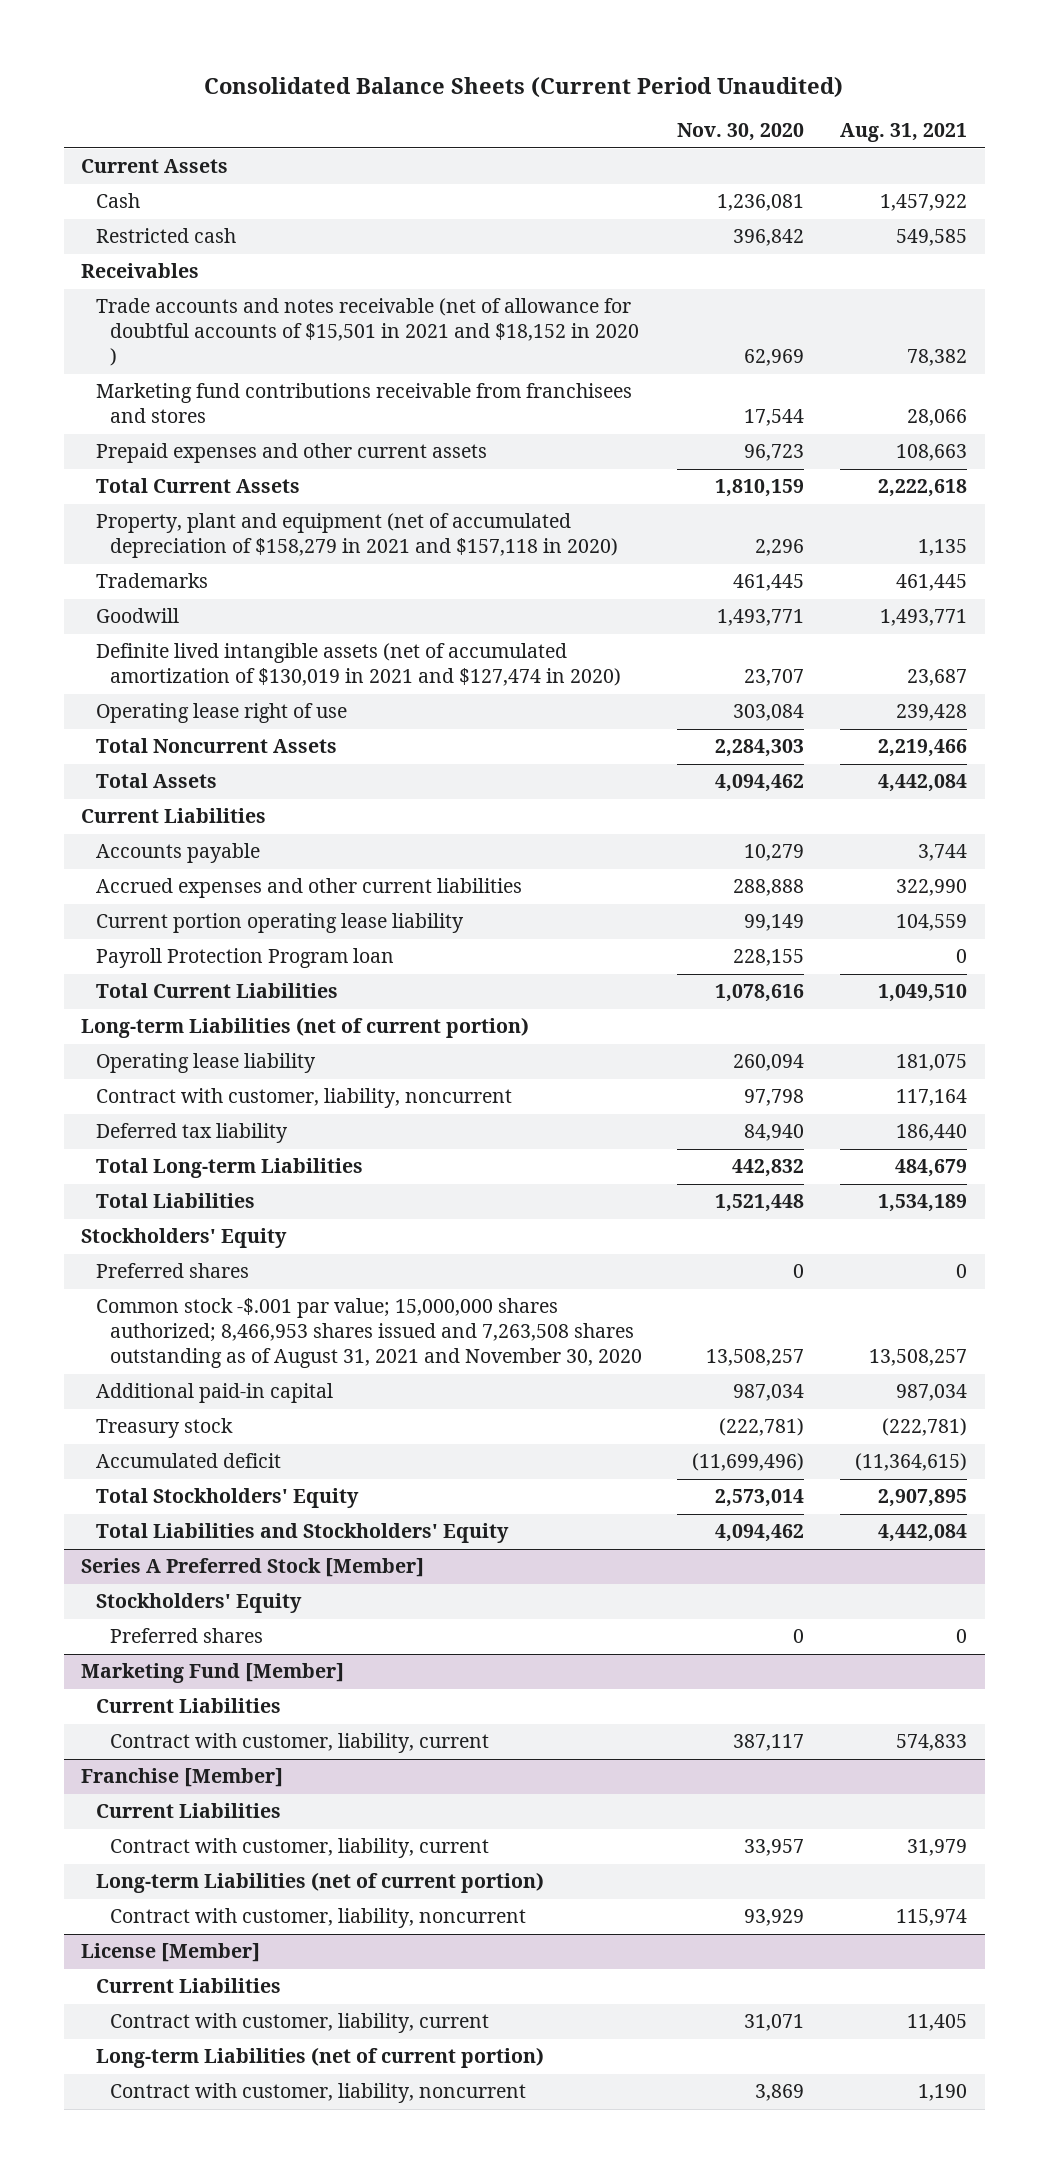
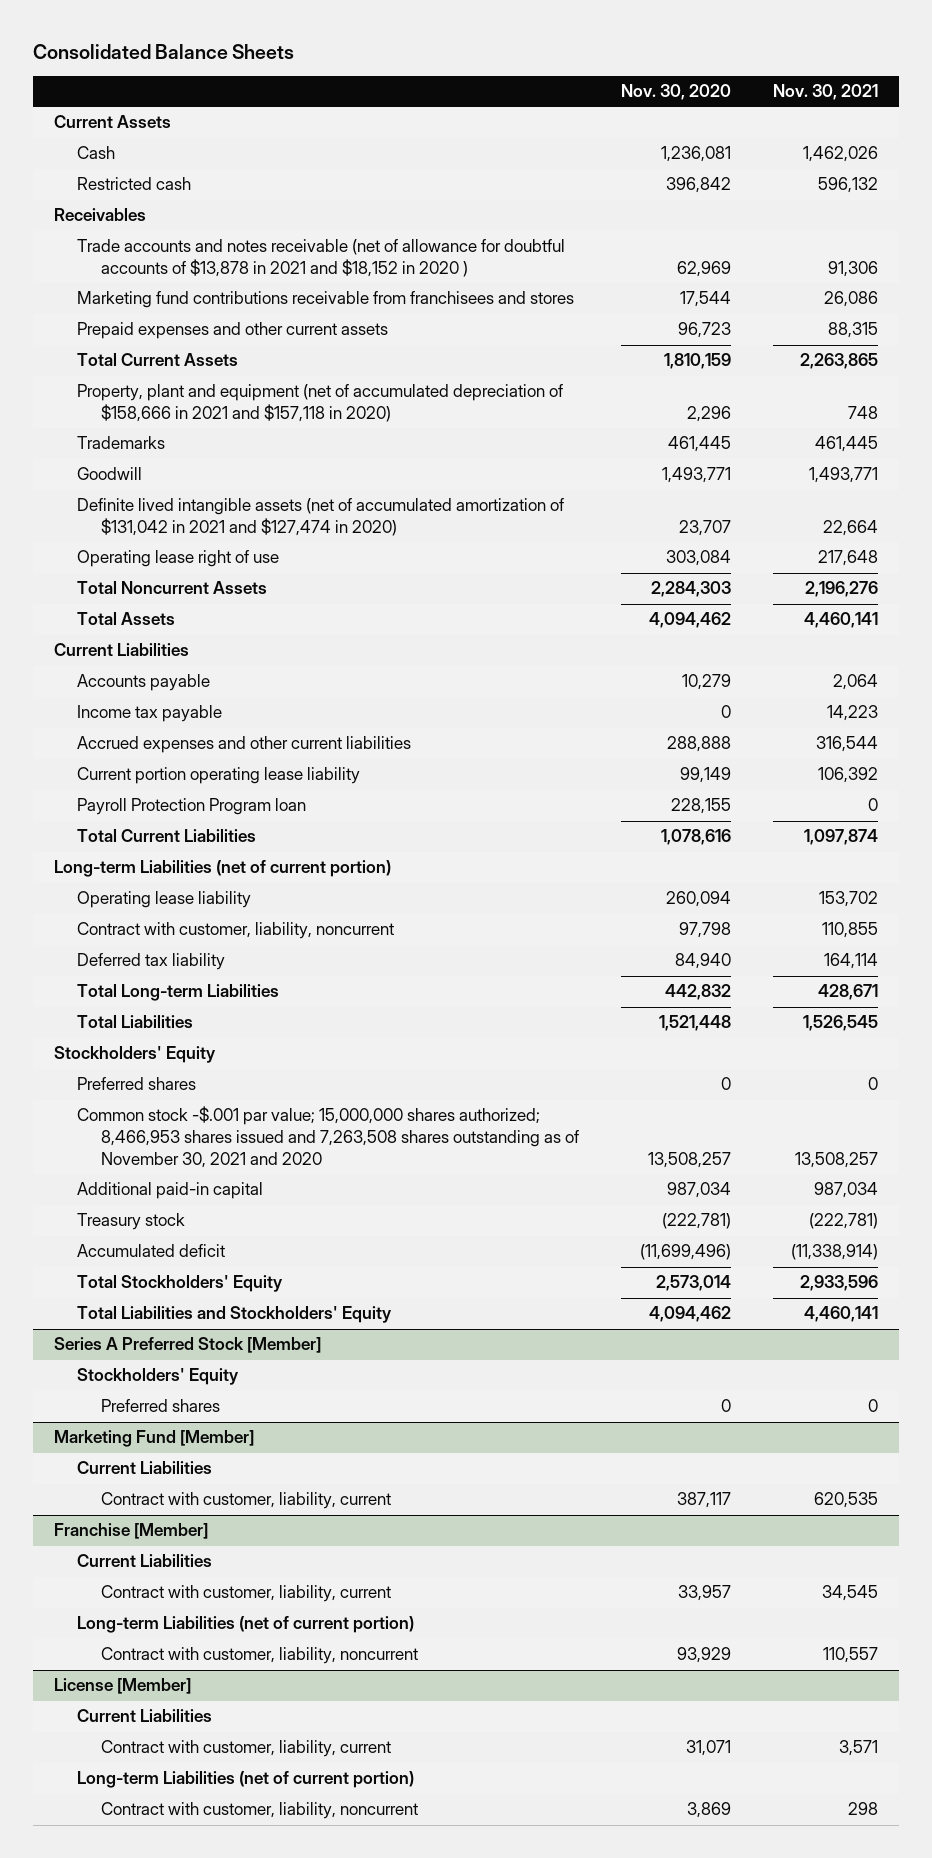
[204,76,844,98] Consolidated Balance Sheets (Current Period Unaudited) -> [32,43,294,59] Consolidated Balance Sheets
[840,123,968,143] Aug. 31, 2021 -> none
none -> [773,84,879,101] Nov. 30, 2021
[95,298,639,367] Trade accounts and notes receivable (net of allowance for doubtful accounts of $15,501 in 2021 and $18,152 in 2020 ) -> [77,239,566,278] Trade accounts and notes receivable (net of allowance for doubtful accounts of $13,878 in 2021 and $18,152 in 2020 )
[95,513,618,559] Property, plant and equipment (net of accumulated depreciation of $158,279 in 2021 and $157,118 in 2020) -> [77,384,564,423] Property, plant and equipment (net of accumulated depreciation of $158,666 in 2021 and $157,118 in 2020)
[95,643,621,687] Definite lived intangible assets (net of accumulated amortization of $130,019 in 2021 and $127,474 in 2020) -> [77,498,565,537] Definite lived intangible assets (net of accumulated amortization of $131,042 in 2021 and $127,474 in 2020)
none -> [77,705,223,723] Income tax payable
[95,1298,642,1369] Common stock -$.001 par value; 15,000,000 shares authorized; 8,466,953 shares issued and 7,263,508 shares outstanding as of August 31, 2021 and November 30, 2020 -> [77,1106,580,1169] Common stock -$.001 par value; 15,000,000 shares authorized; 8,466,953 shares issued and 7,263,508 shares outstanding as of November 30, 2021 and 2020

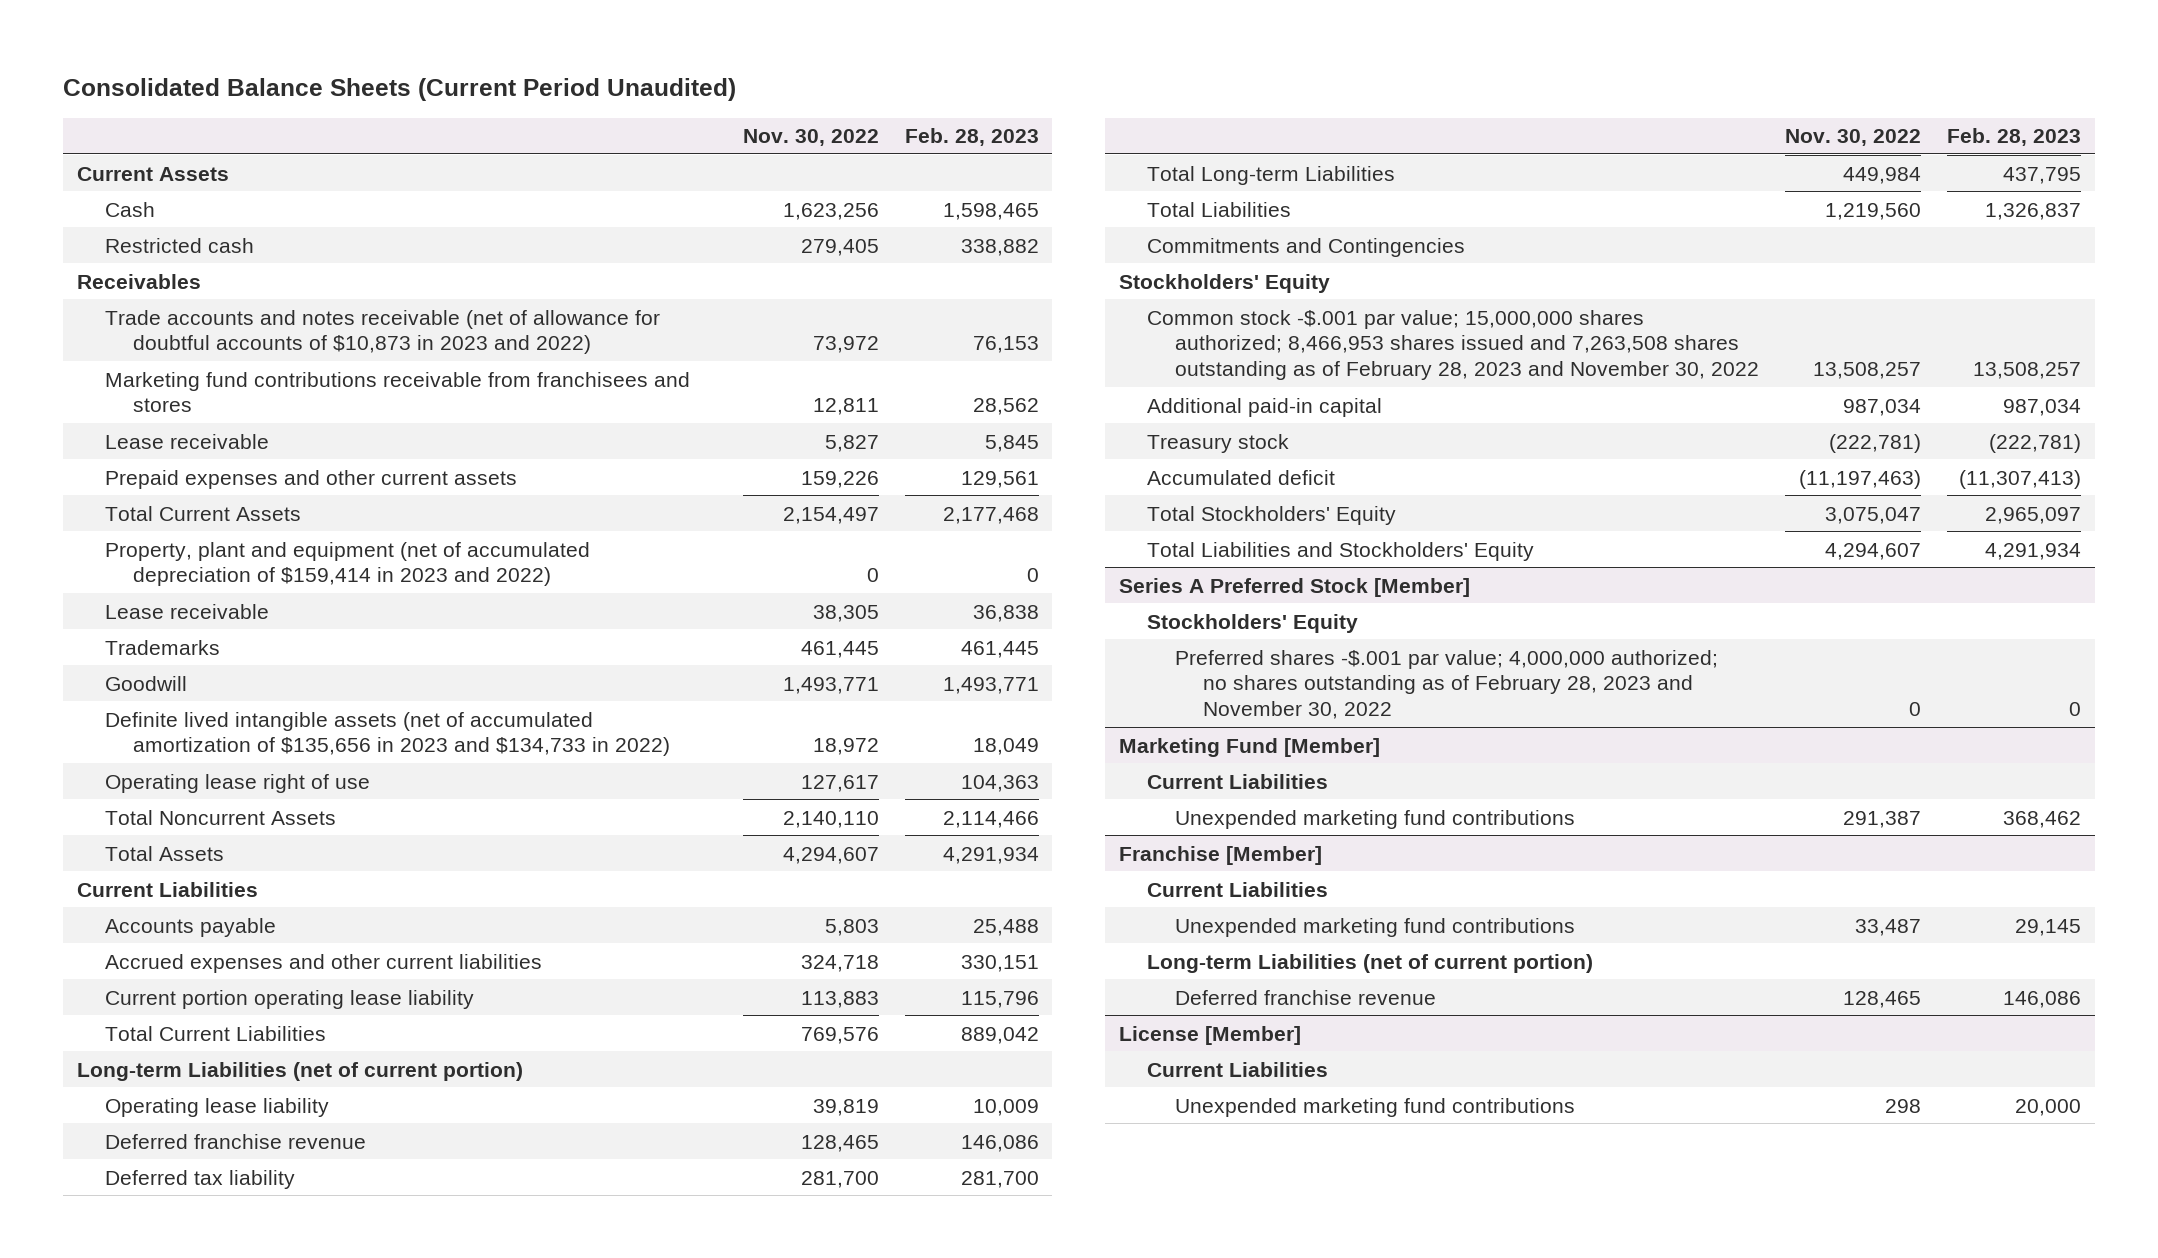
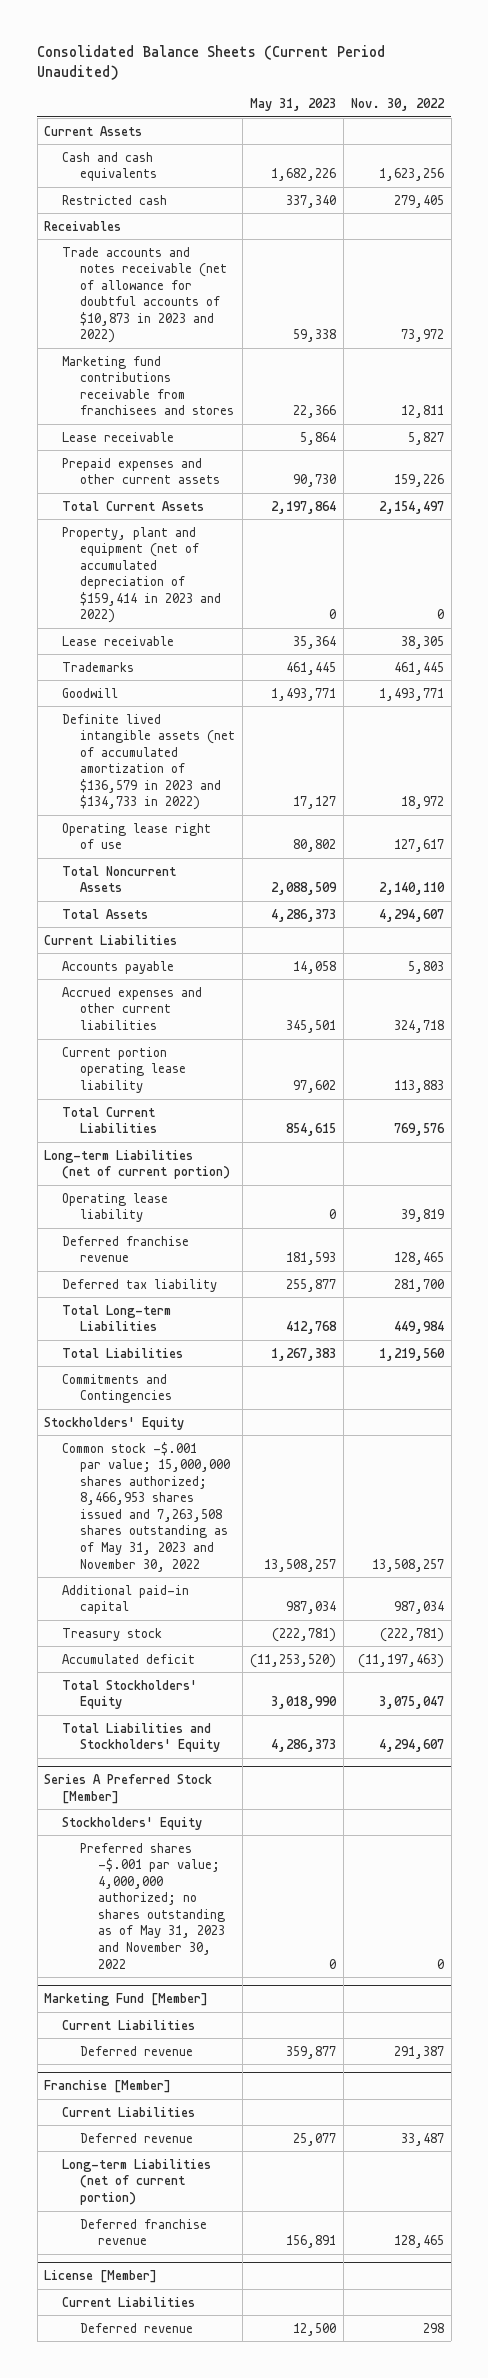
[905,128,1040,147] Feb. 28, 2023 -> none
none -> [250,97,337,111] May 31, 2023
[104,201,155,217] Cash -> [62,151,158,182] Cash and cash equivalents
[104,711,670,757] Definite lived intangible assets (net of accumulated amortization of $135,656 in 2023 and $134,733 in 2022) -> [62,713,236,811] Definite lived intangible assets (net of accumulated amortization of $136,579 in 2023 and $134,733 in 2022)
[1146,309,1759,381] Common stock -$.001 par value; 15,000,000 shares authorized; 8,466,953 shares issued and 7,263,508 shares outstanding as of February 28, 2023 and November 30, 2022 -> [62,1441,231,1572] Common stock -$.001 par value; 15,000,000 shares authorized; 8,466,953 shares issued and 7,263,508 shares outstanding as of May 31, 2023 and November 30, 2022
[1174,649,1718,720] Preferred shares -$.001 par value; 4,000,000 authorized; no shares outstanding as of February 28, 2023 and November 30, 2022 -> [80,1842,226,1969] Preferred shares -$.001 par value; 4,000,000 authorized; no shares outstanding as of May 31, 2023 and November 30, 2022
[1174,809,1575,829] Unexpended marketing fund contributions -> [80,2045,194,2056] Deferred revenue
[1174,917,1575,937] Unexpended marketing fund contributions -> [80,2132,194,2143] Deferred revenue
[1174,1097,1575,1117] Unexpended marketing fund contributions -> [80,2322,194,2333] Deferred revenue

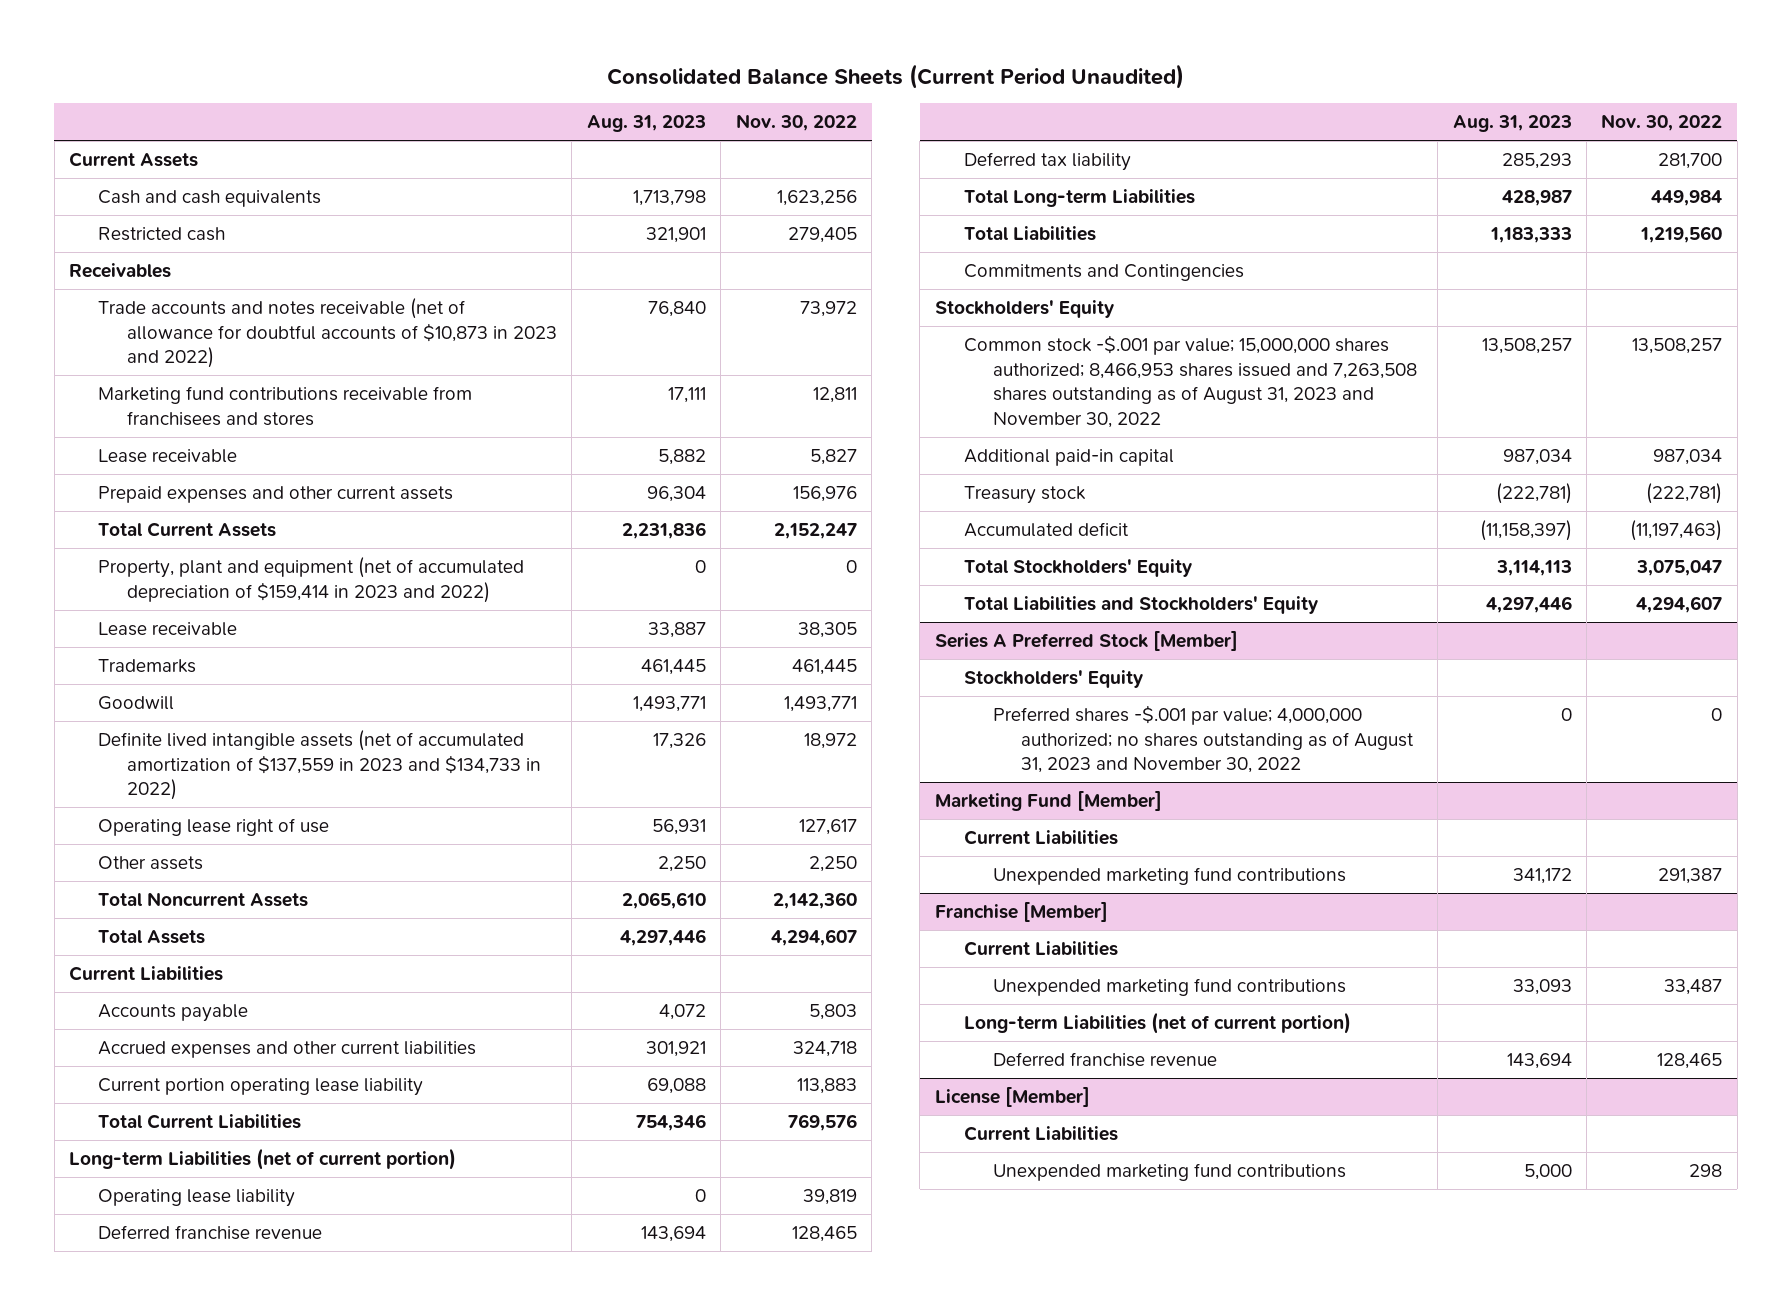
[250,97,337,111] May 31, 2023 -> none
none -> [586,115,706,133] Aug. 31, 2023
[393,474,444,488] 159,226 -> [792,486,857,503] 156,976
[378,500,444,514] 2,154,497 -> [773,523,857,540] 2,152,247
[62,713,236,811] Definite lived intangible assets (net of accumulated amortization of $136,579 in 2023 and $134,733 in 2022) -> [98,730,541,801] Definite lived intangible assets (net of accumulated amortization of $137,559 in 2023 and $134,733 in 2022)
none -> [98,856,204,871] Other assets
[378,882,445,896] 2,140,110 -> [772,892,857,910] 2,142,360
[62,1441,231,1572] Common stock -$.001 par value; 15,000,000 shares authorized; 8,466,953 shares issued and 7,263,508 shares outstanding as of May 31, 2023 and November 30, 2022 -> [963,335,1417,428] Common stock -$.001 par value; 15,000,000 shares authorized; 8,466,953 shares issued and 7,263,508 shares outstanding as of August 31, 2023 and November 30, 2022
[80,1842,226,1969] Preferred shares -$.001 par value; 4,000,000 authorized; no shares outstanding as of May 31, 2023 and November 30, 2022 -> [992,705,1415,774] Preferred shares -$.001 par value; 4,000,000 authorized; no shares outstanding as of August 31, 2023 and November 30, 2022
[80,2045,194,2056] Deferred revenue -> [992,867,1346,886] Unexpended marketing fund contributions
[80,2132,194,2143] Deferred revenue -> [992,978,1346,997] Unexpended marketing fund contributions
[80,2322,194,2333] Deferred revenue -> [992,1163,1346,1182] Unexpended marketing fund contributions

